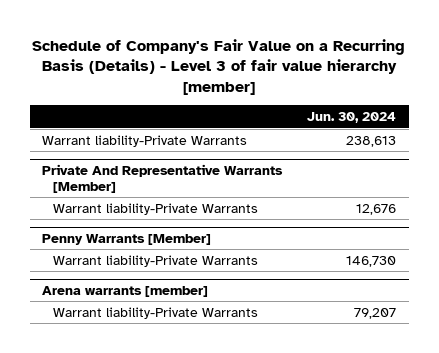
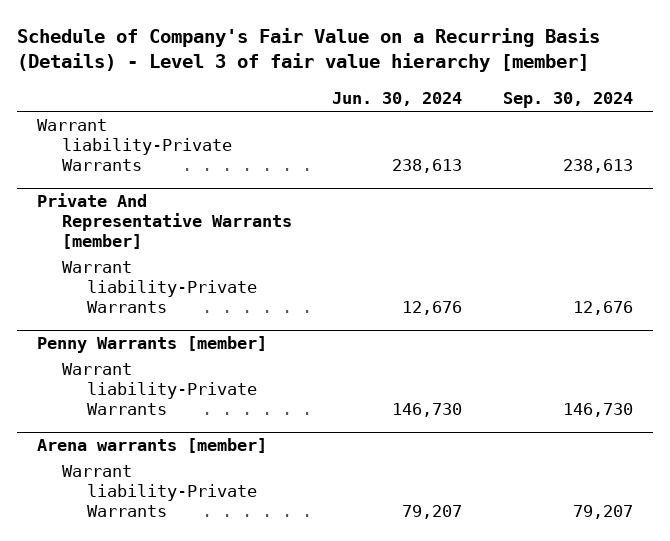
none -> [502,92,633,109] Sep. 30, 2024
[42,163,284,193] Private And Representative Warrants [Member] -> [37,193,293,250] Private And Representative Warrants [member]
[42,233,212,245] Penny Warrants [Member] -> [37,336,268,354] Penny Warrants [member]

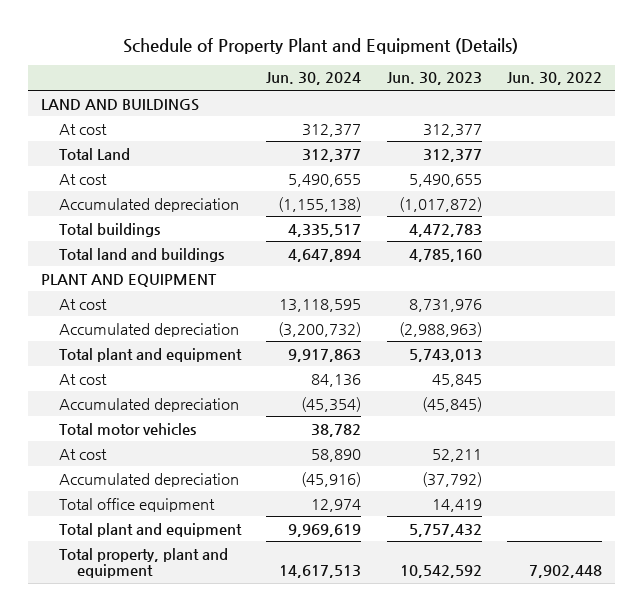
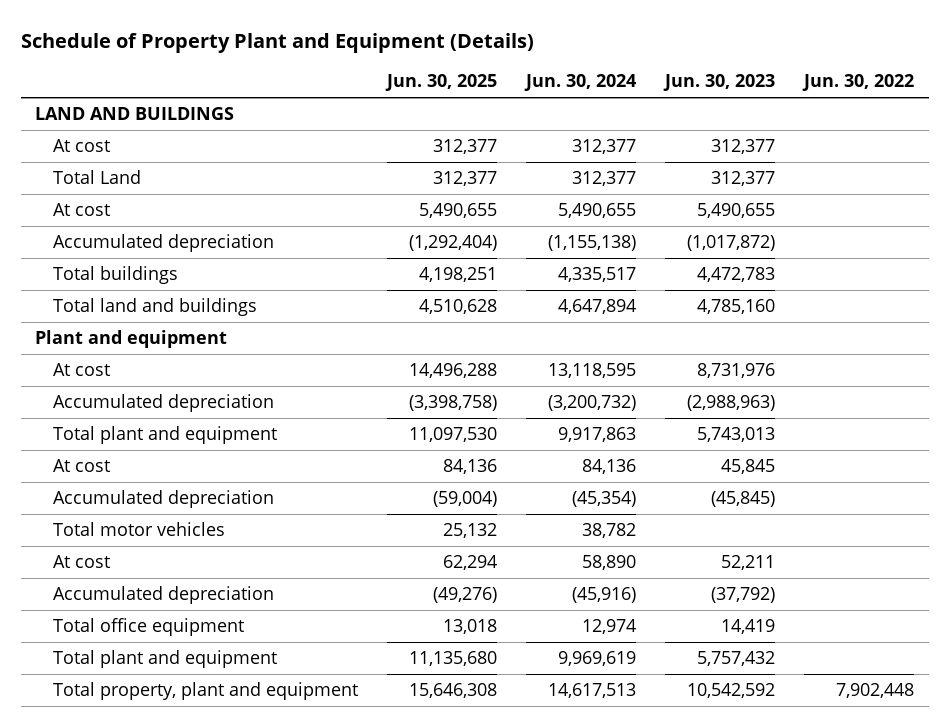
none -> [385,74,498,92] Jun. 30, 2025
[41,273,218,287] PLANT AND EQUIPMENT -> [35,330,228,349] Plant and equipment

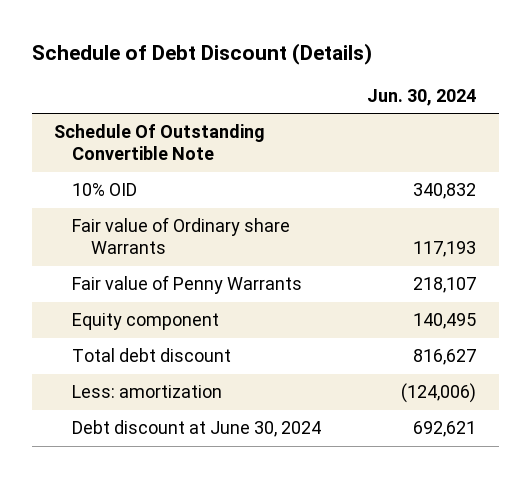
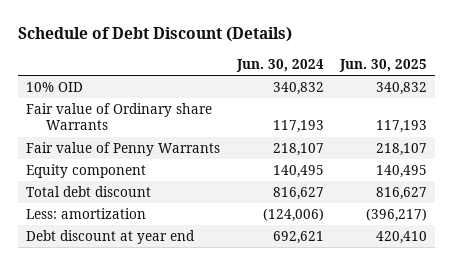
none -> [338,58,427,72] Jun. 30, 2025
[54,124,266,161] Schedule Of Outstanding Convertible Note -> none
[72,420,322,438] Debt discount at June 30, 2024 -> [26,230,196,245] Debt discount at year end

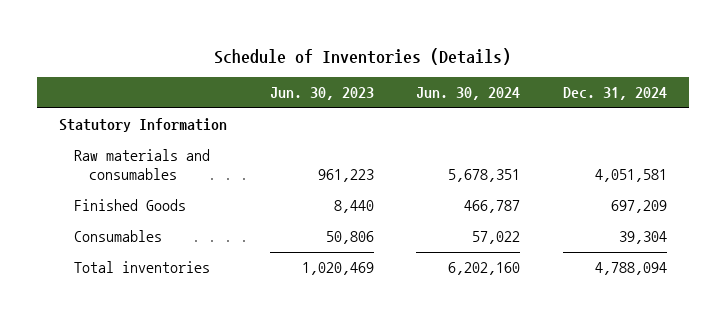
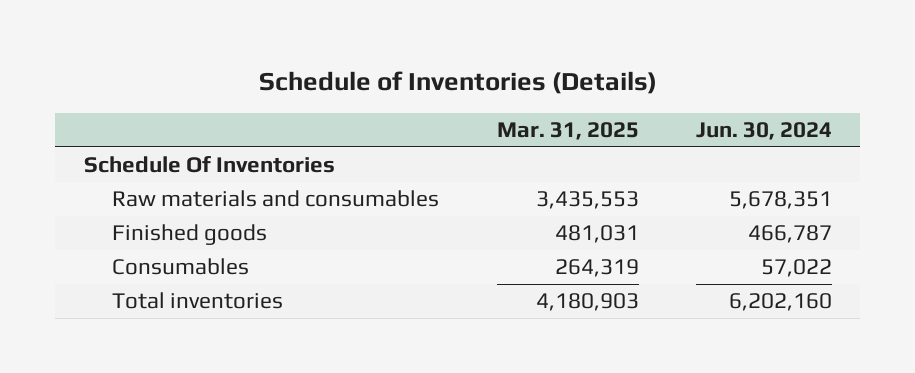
[269,87,374,101] Jun. 30, 2023 -> none
[563,87,668,101] Dec. 31, 2024 -> none
none -> [496,122,639,141] Mar. 31, 2025
[58,118,227,133] Statutory Information -> none
none -> [83,156,335,174] Schedule Of Inventories
[74,199,187,212] Finished Goods -> [112,224,268,246] Finished goods

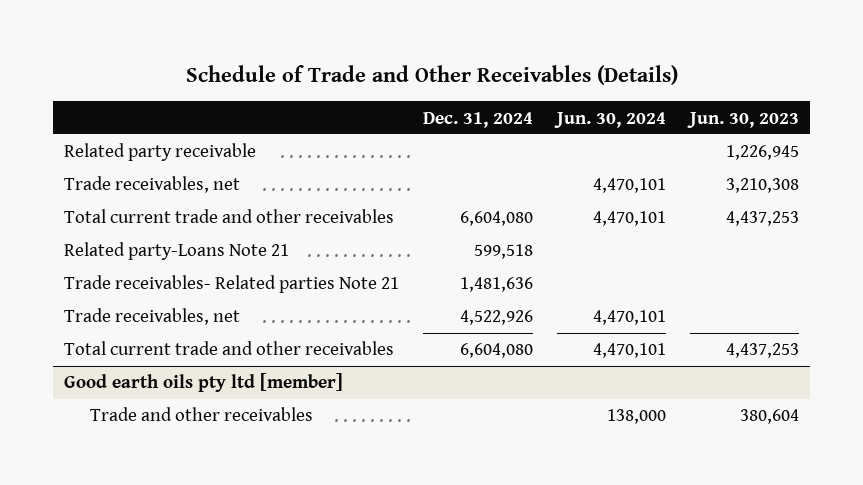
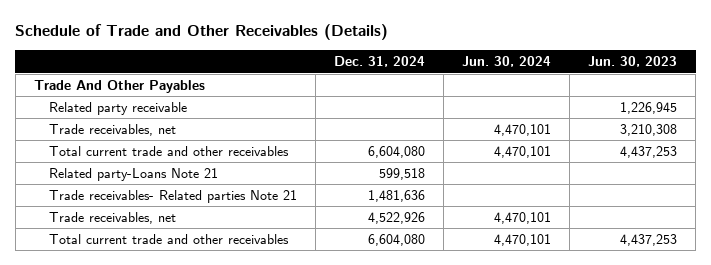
none -> [33,80,205,94] Trade And Other Payables
[64,373,344,393] Good earth oils pty ltd [member] -> none
[90,407,314,422] Trade and other receivables -> none

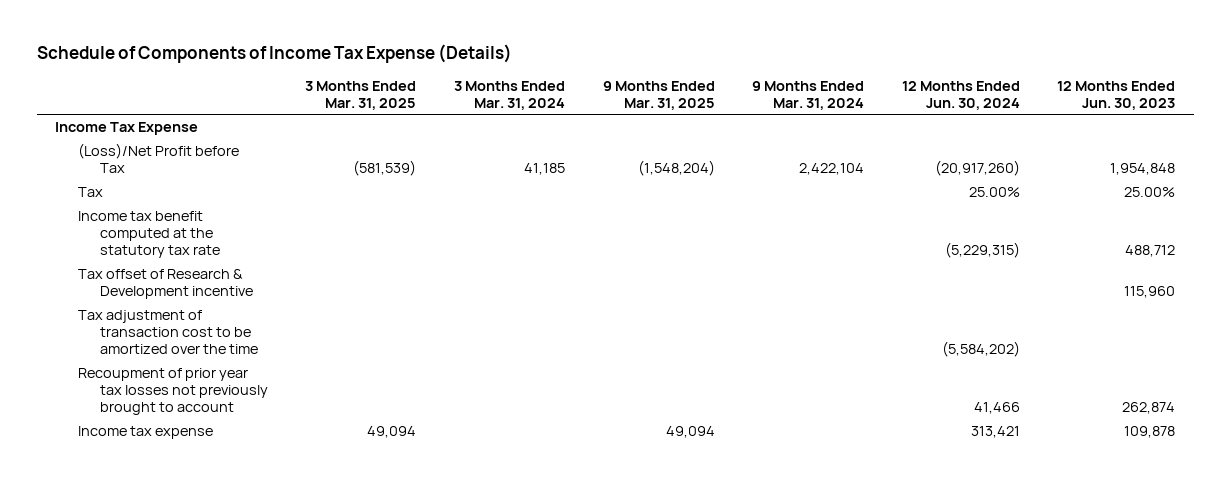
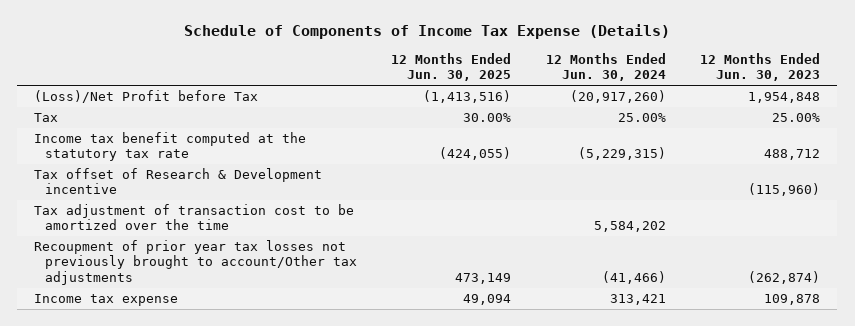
[305,80,417,110] 3 Months Ended Mar. 31, 2025 -> none
[454,80,566,110] 3 Months Ended Mar. 31, 2024 -> none
[602,80,715,110] 9 Months Ended Mar. 31, 2025 -> none
[752,80,865,110] 9 Months Ended Mar. 31, 2024 -> none
none -> [391,52,512,82] 12 Months Ended Jun. 30, 2025
[55,122,199,136] Income Tax Expense -> none
[1124,286,1176,299] 115,960 -> [748,183,821,197] (115,960)
[941,341,1020,358] (5,584,202) -> [593,221,666,233] 5,584,202
[77,368,268,416] Recoupment of prior year tax losses not previously brought to account -> [34,239,357,285] Recoupment of prior year tax losses not previously brought to account/Other tax adjustments
[973,402,1020,415] 41,466 -> [601,270,666,284] (41,466)
[1122,402,1176,415] 262,874 -> [748,270,821,284] (262,874)

